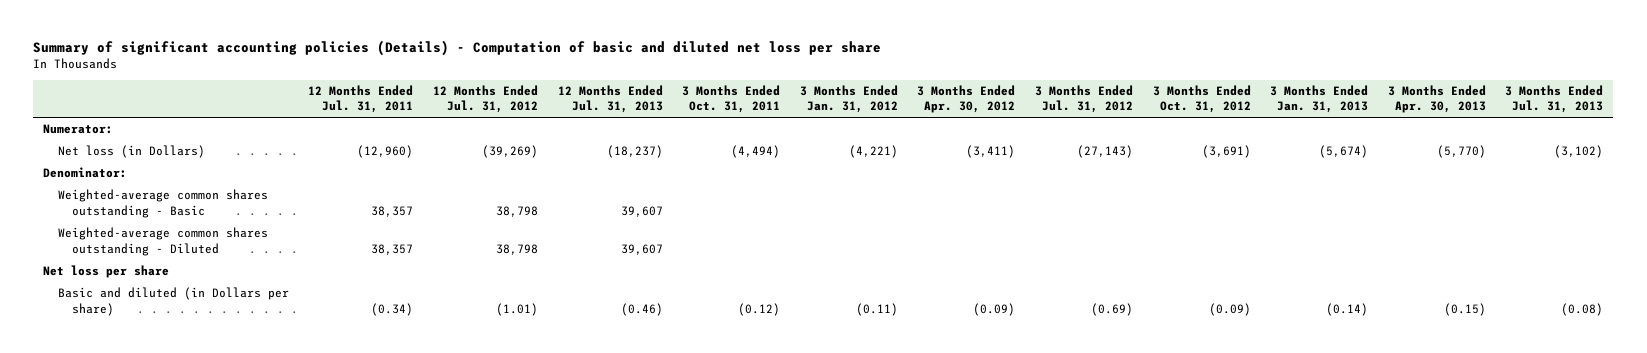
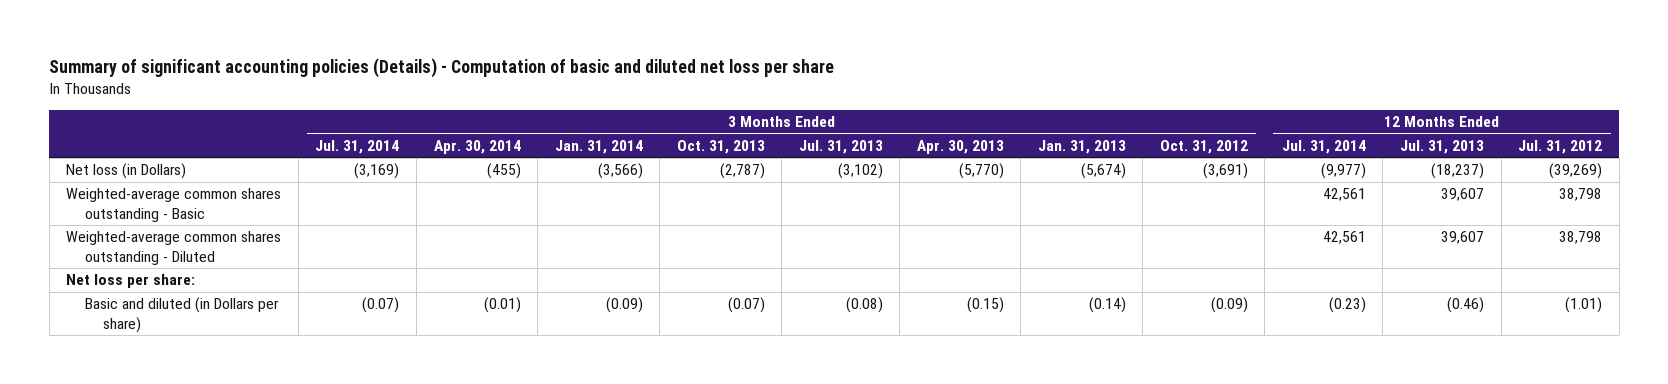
[308,85,414,114] 12 Months Ended Jul. 31, 2011 -> none
[682,85,781,114] 3 Months Ended Oct. 31, 2011 -> none
[799,85,898,114] 3 Months Ended Jan. 31, 2012 -> none
[917,85,1016,114] 3 Months Ended Apr. 30, 2012 -> none
[1035,85,1134,114] 3 Months Ended Jul. 31, 2012 -> none
none -> [315,139,400,154] Jul. 31, 2014
none -> [433,139,521,154] Apr. 30, 2014
none -> [554,139,643,154] Jan. 31, 2014
none -> [676,139,765,154] Oct. 31, 2013
none -> [1281,139,1366,154] Jul. 31, 2014
[43,124,114,135] Numerator: -> none
[43,167,128,179] Denominator: -> none
[43,265,170,279] Net loss per share -> [66,274,196,289] Net loss per share:

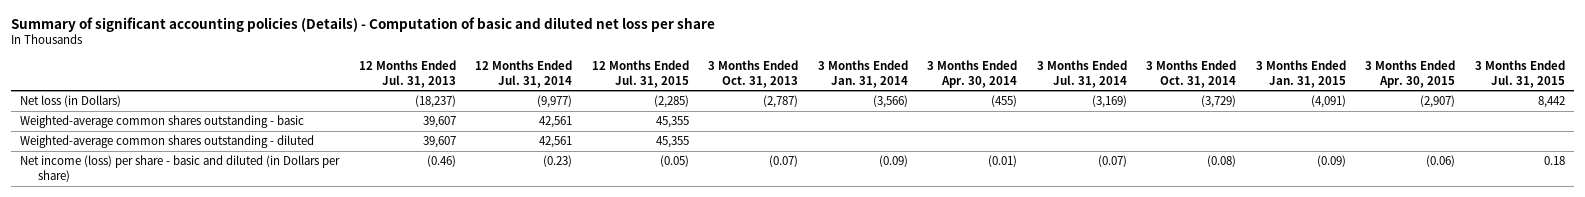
[798,139,883,154] Jul. 31, 2013 -> none
[916,139,1004,154] Apr. 30, 2013 -> none
[1037,139,1126,154] Jan. 31, 2013 -> none
[1159,139,1248,154] Oct. 31, 2012 -> none
[1518,139,1603,154] Jul. 31, 2012 -> none
none -> [591,59,689,88] 12 Months Ended Jul. 31, 2015
none -> [1146,59,1237,88] 3 Months Ended Oct. 31, 2014
none -> [1255,59,1346,88] 3 Months Ended Jan. 31, 2015
none -> [1365,59,1456,88] 3 Months Ended Apr. 30, 2015
none -> [1474,59,1565,88] 3 Months Ended Jul. 31, 2015
[66,274,196,289] Net loss per share: -> none
[66,188,282,223] Weighted-average common shares outstanding - Basic -> [20,115,305,129] Weighted-average common shares outstanding - basic
[66,231,282,266] Weighted-average common shares outstanding - Diluted -> [20,135,315,149] Weighted-average common shares outstanding - diluted
[84,297,279,334] Basic and diluted (in Dollars per share) -> [20,155,341,182] Net income (loss) per share - basic and diluted (in Dollars per share)

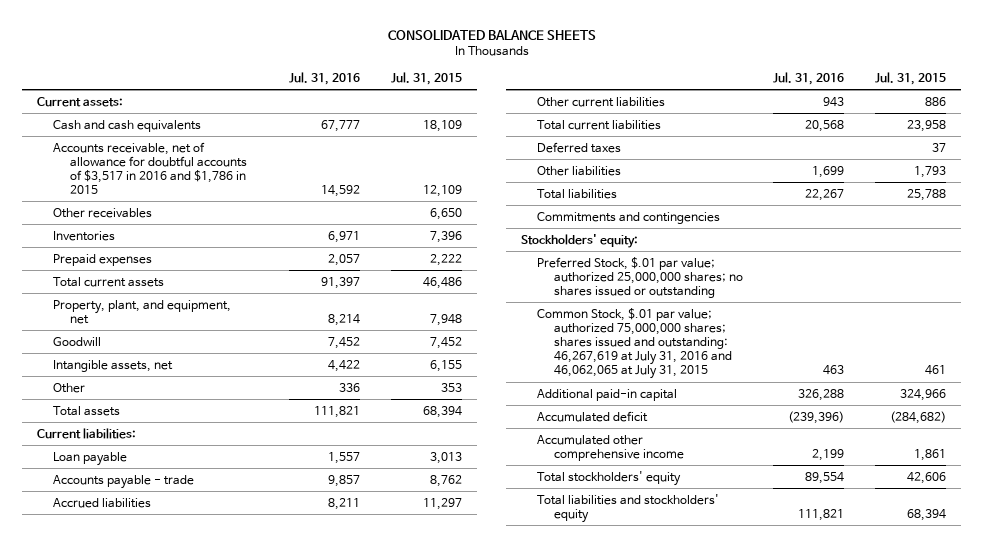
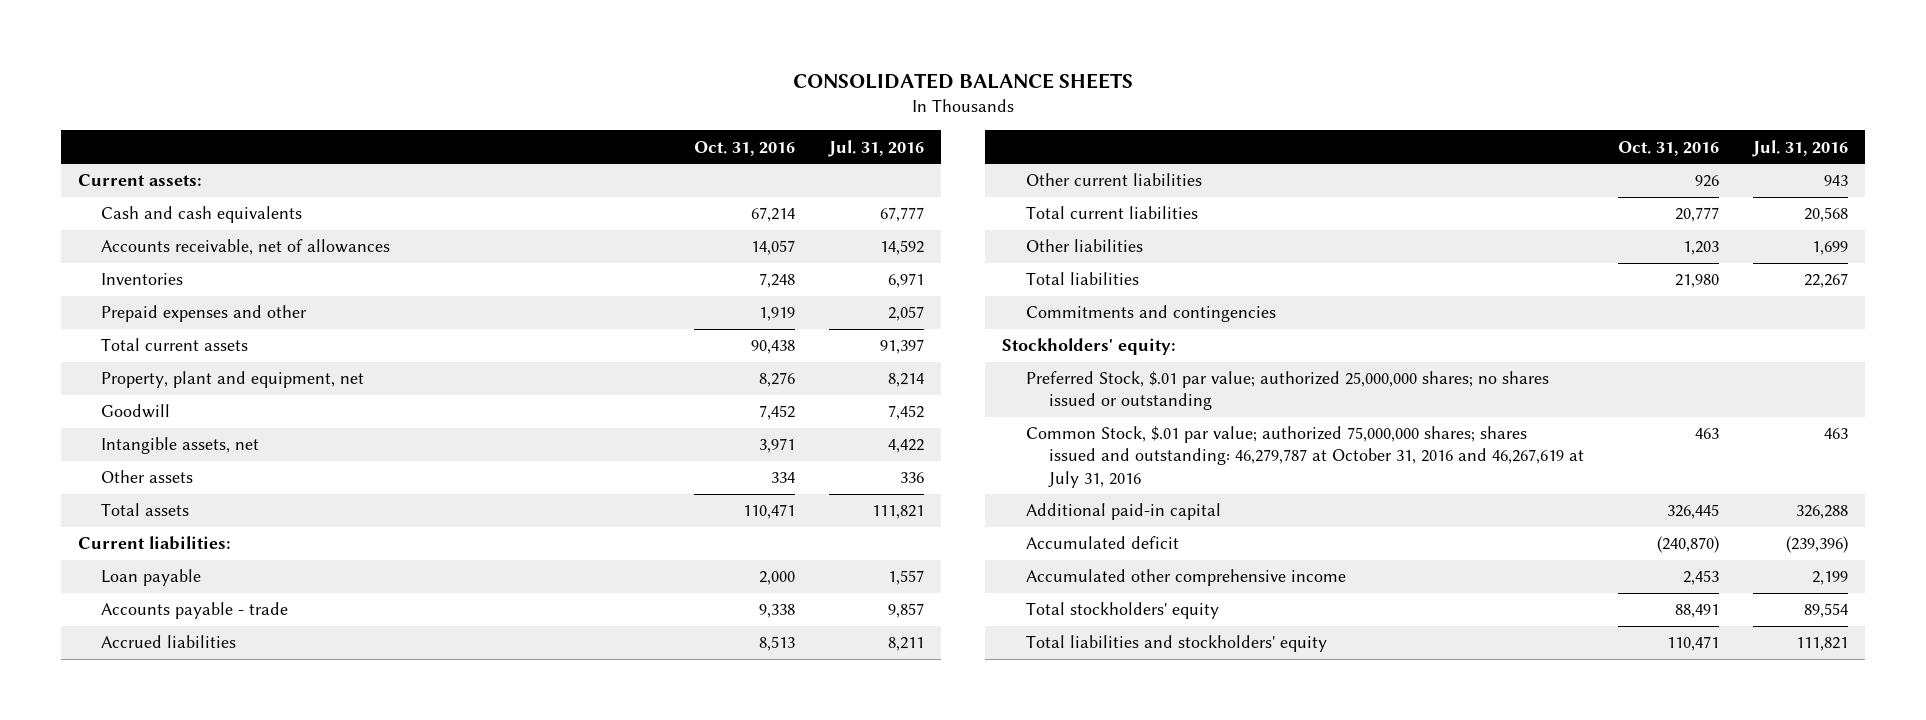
[390,71,462,85] Jul. 31, 2015 -> none
none -> [693,140,795,156] Oct. 31, 2016
[53,207,153,218] Other receivables -> none
[53,141,247,195] Accounts receivable, net of allowance for doubtful accounts of $3,517 in 2016 and $1,786 in 2015 -> [101,239,391,256] Accounts receivable, net of allowances
[53,253,153,266] Prepaid expenses -> [101,305,308,323] Prepaid expenses and other
[53,299,232,324] Property, plant, and equipment, net -> [101,371,365,389] Property, plant and equipment, net
[53,382,86,393] Other -> [101,470,194,484] Other assets
[537,141,622,153] Deferred taxes -> none
[537,307,732,380] Common Stock, $.01 par value; authorized 75,000,000 shares; shares issued and outstanding: 46,267,619 at July 31, 2016 and 46,062,065 at July 31, 2015 -> [1025,426,1585,488] Common Stock, $.01 par value; authorized 75,000,000 shares; shares issued and outstanding: 46,279,787 at October 31, 2016 and 46,267,619 at July 31, 2016

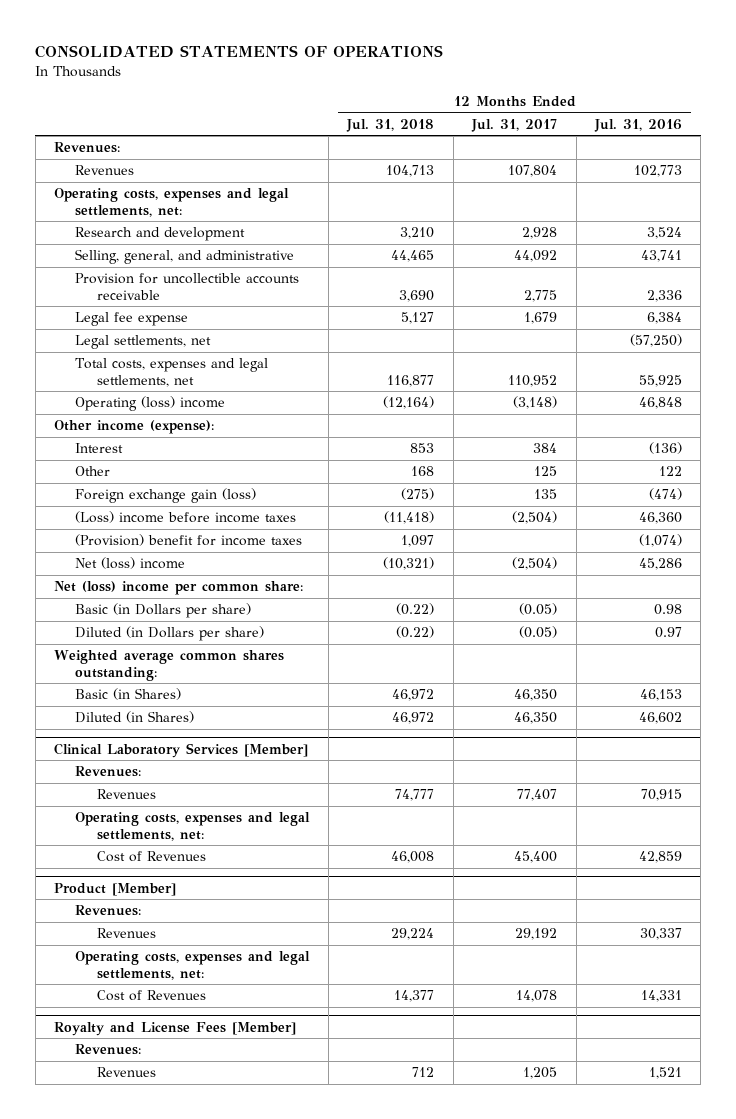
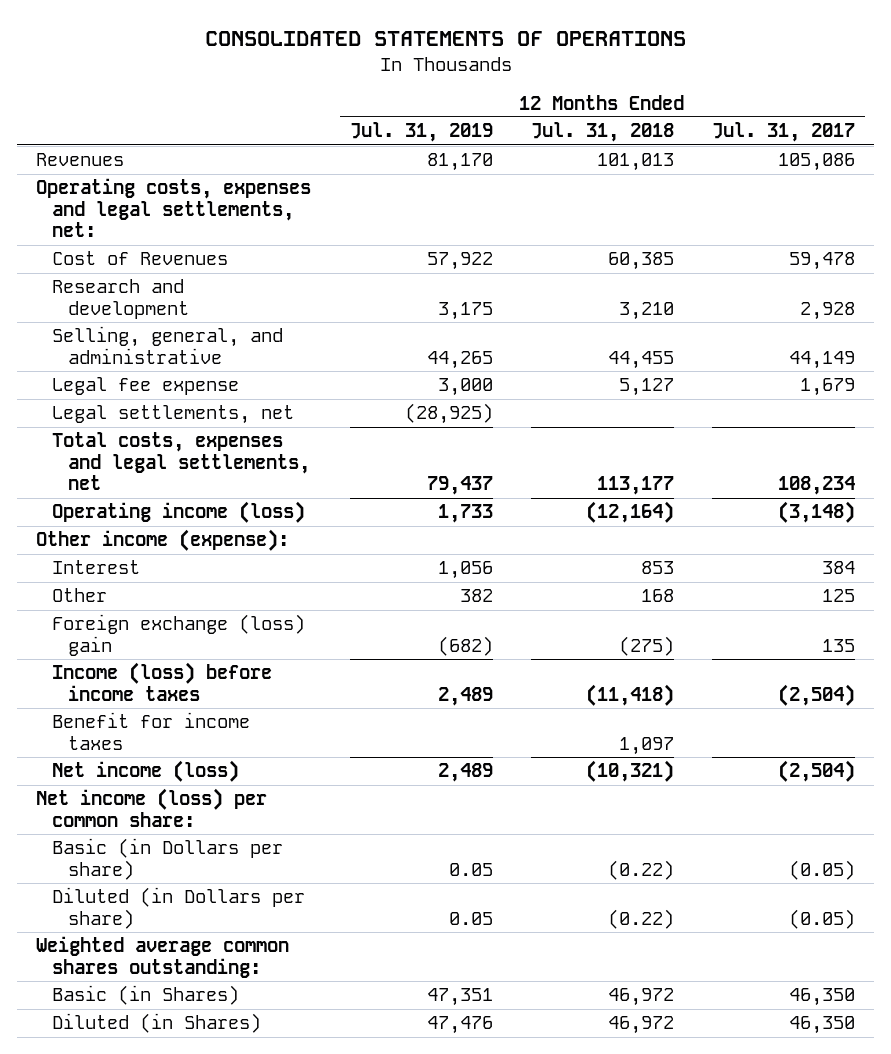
[593,118,682,132] Jul. 31, 2016 -> none
none -> [349,122,493,143] Jul. 31, 2019
[53,142,120,154] Revenues: -> none
[386,165,435,178] 104,713 -> [596,153,674,172] 101,013
[508,165,558,178] 107,804 -> [778,153,856,172] 105,086
none -> [52,251,229,266] Cost of Revenues
[75,273,300,300] Provision for uncollectible accounts receivable -> none
[391,250,435,263] 44,465 -> [607,350,674,369] 44,455
[514,250,558,263] 44,092 -> [789,350,856,369] 44,149
[387,374,435,387] 116,877 -> [596,476,674,496] 113,177
[508,374,558,387] 110,952 -> [778,476,856,496] 108,234
[75,396,226,412] Operating (loss) income -> [52,501,306,524] Operating income (loss)
[75,488,257,504] Foreign exchange gain (loss) -> [52,614,306,656] Foreign exchange (loss) gain
[75,511,297,524] (Loss) income before income taxes -> [52,662,273,701] Income (loss) before income taxes
[75,534,303,547] (Provision) benefit for income taxes -> [52,712,251,750] Benefit for income taxes
[75,557,186,570] Net (loss) income -> [52,760,240,783] Net income (loss)
[53,581,303,596] Net (loss) income per common share: -> [36,788,268,827] Net income (loss) per common share:
[53,742,308,758] Clinical Laboratory Services [Member] -> none
[75,766,142,778] Revenues: -> none
[96,789,156,800] Revenues -> none
[75,812,311,841] Operating costs, expenses and legal settlements, net: -> none
[96,851,206,863] Cost of Revenues -> none
[53,882,176,896] Product [Member] -> none
[75,905,142,917] Revenues: -> none
[96,928,156,939] Revenues -> none
[75,951,311,980] Operating costs, expenses and legal settlements, net: -> none
[96,990,206,1002] Cost of Revenues -> none
[53,1021,296,1036] Royalty and License Fees [Member] -> none
[75,1044,142,1056] Revenues: -> none
[96,1067,156,1078] Revenues -> none

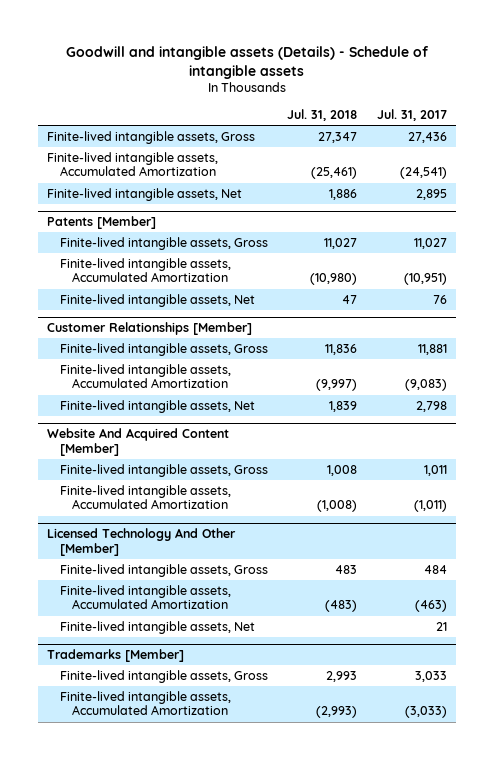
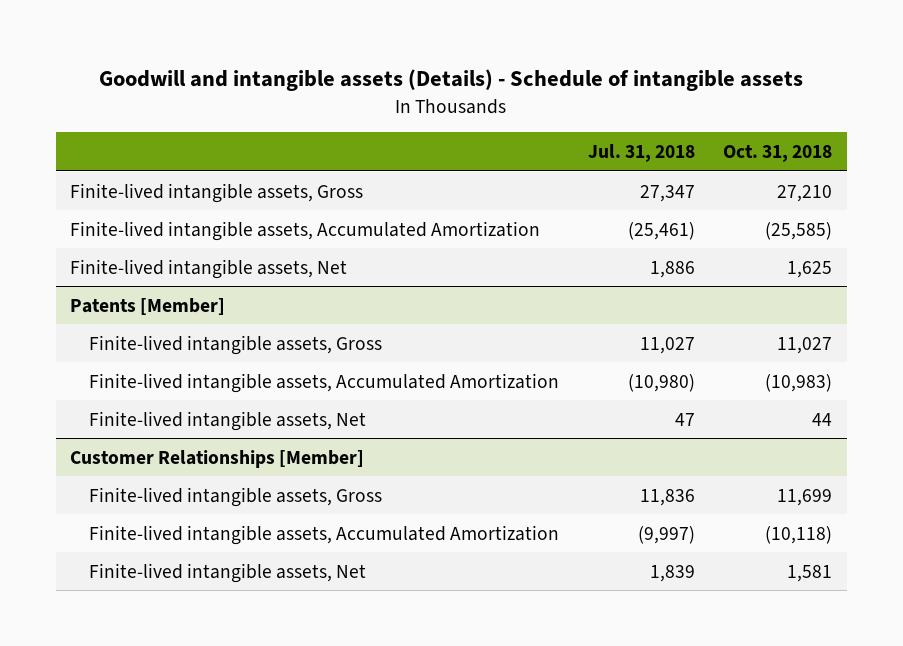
[376,109,447,122] Jul. 31, 2017 -> none
none -> [723,145,833,163] Oct. 31, 2018
[47,428,230,456] Website And Acquired Content [Member] -> none
[59,463,268,477] Finite-lived intangible assets, Gross -> none
[59,484,231,510] Finite-lived intangible assets, Accumulated Amortization -> none
[47,528,237,556] Licensed Technology And Other [Member] -> none
[59,563,268,577] Finite-lived intangible assets, Gross -> none
[59,584,231,610] Finite-lived intangible assets, Accumulated Amortization -> none
[59,620,255,634] Finite-lived intangible assets, Net -> none
[47,649,185,663] Trademarks [Member] -> none
[59,669,268,683] Finite-lived intangible assets, Gross -> none
[59,690,231,716] Finite-lived intangible assets, Accumulated Amortization -> none

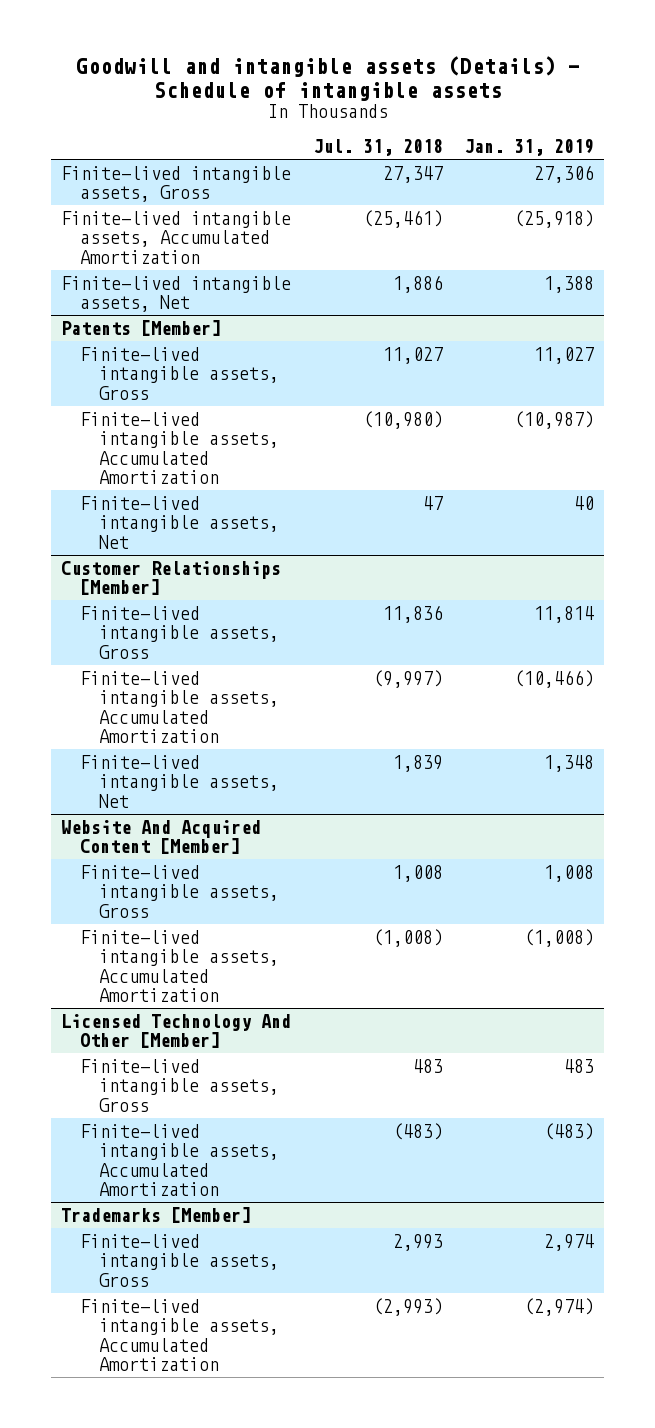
[723,145,833,163] Oct. 31, 2018 -> none
none -> [463,139,594,157] Jan. 31, 2019
none -> [61,820,262,855] Website And Acquired Content [Member]
none -> [80,865,279,918] Finite-lived intangible assets, Gross
none -> [80,930,279,1002] Finite-lived intangible assets, Accumulated Amortization
none -> [61,1014,292,1049] Licensed Technology And Other [Member]
none -> [80,1059,279,1112] Finite-lived intangible assets, Gross
none -> [80,1124,279,1196] Finite-lived intangible assets, Accumulated Amortization
none -> [61,1207,252,1224] Trademarks [Member]
none -> [80,1234,279,1287] Finite-lived intangible assets, Gross
none -> [80,1299,279,1371] Finite-lived intangible assets, Accumulated Amortization

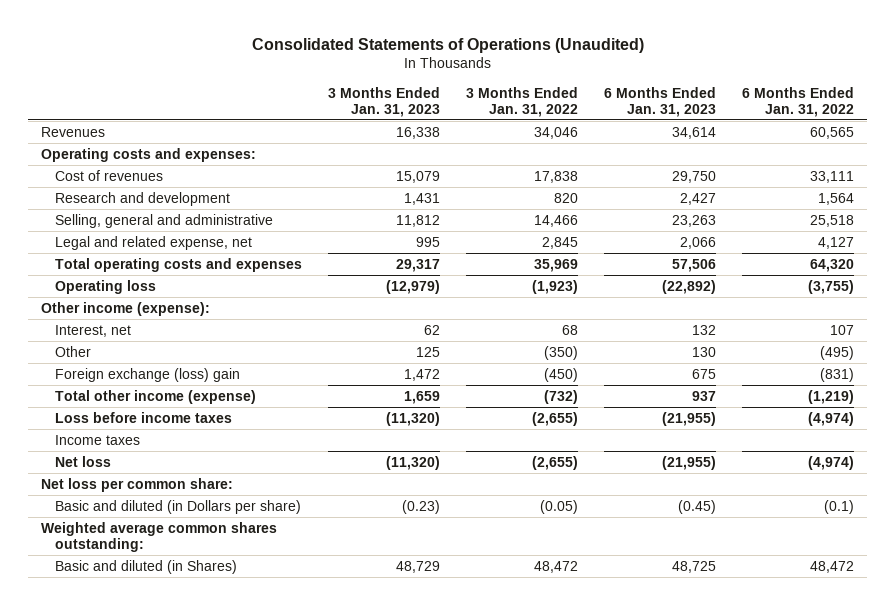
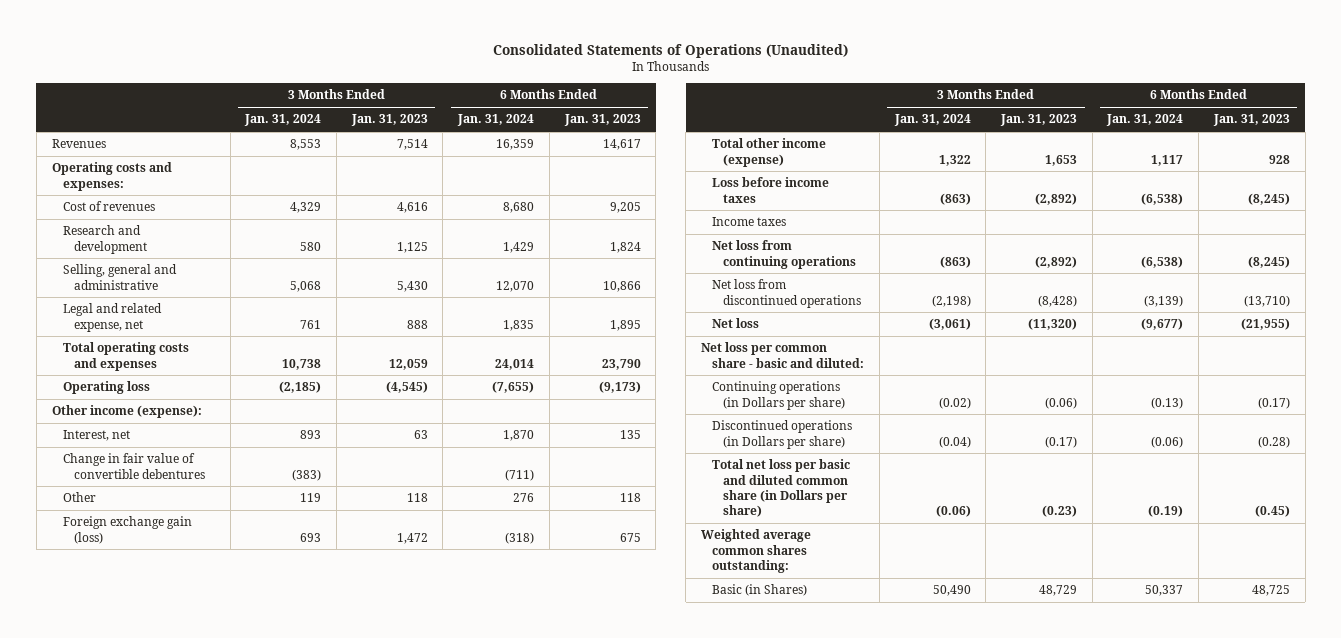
[465,86,578,117] 3 Months Ended Jan. 31, 2022 -> none
[741,86,854,117] 6 Months Ended Jan. 31, 2022 -> none
none -> [244,114,322,127] Jan. 31, 2024
none -> [457,114,535,127] Jan. 31, 2024
[395,126,440,139] 16,338 -> [396,139,428,151] 7,514
[671,126,716,139] 34,614 -> [602,139,641,151] 14,617
[395,170,440,183] 15,079 -> [396,202,428,214] 4,616
[671,170,716,183] 29,750 -> [609,202,641,214] 9,205
[403,192,440,205] 1,431 -> [396,241,428,253] 1,125
[679,192,716,205] 2,427 -> [609,241,641,253] 1,824
[395,214,440,227] 11,812 -> [396,280,428,292] 5,430
[671,214,716,227] 23,263 -> [602,280,641,292] 10,866
[415,236,440,247] 995 -> [406,319,428,329] 888
[679,236,716,249] 2,066 -> [609,319,641,331] 1,895
[395,258,440,272] 29,317 -> [388,358,428,370] 12,059
[671,258,716,272] 57,506 -> [601,358,641,370] 23,790
[385,279,440,294] (12,979) -> [385,381,428,394] (4,545)
[661,279,716,294] (22,892) -> [598,381,641,394] (9,173)
[423,324,440,335] 62 -> [413,430,428,440] 63
[691,324,716,335] 132 -> [619,430,641,440] 135
none -> [62,453,206,479] Change in fair value of convertible debentures
[415,346,440,357] 125 -> [406,493,428,503] 118
[691,346,716,357] 130 -> [619,493,641,503] 118
[54,367,240,382] Foreign exchange (loss) gain -> [62,516,192,544] Foreign exchange gain (loss)
[403,390,440,404] 1,659 -> [1044,154,1077,166] 1,653
[691,390,716,401] 937 -> [1268,154,1290,164] 928
[385,411,440,426] (11,320) -> [1034,192,1077,205] (2,892)
[661,411,716,426] (21,955) -> [1247,192,1290,205] (8,245)
none -> [712,240,857,269] Net loss from continuing operations
none -> [712,279,862,308] Net loss from discontinued operations
[41,477,234,492] Net loss per common share: -> [700,342,865,368] Net loss per common share - basic and diluted:
none -> [712,381,846,410] Continuing operations (in Dollars per share)
none -> [712,420,853,449] Discontinued operations (in Dollars per share)
[54,499,301,514] Basic and diluted (in Dollars per share) -> [712,459,851,518] Total net loss per basic and diluted common share (in Dollars per share)
[54,559,237,574] Basic and diluted (in Shares) -> [712,584,808,597] Basic (in Shares)

